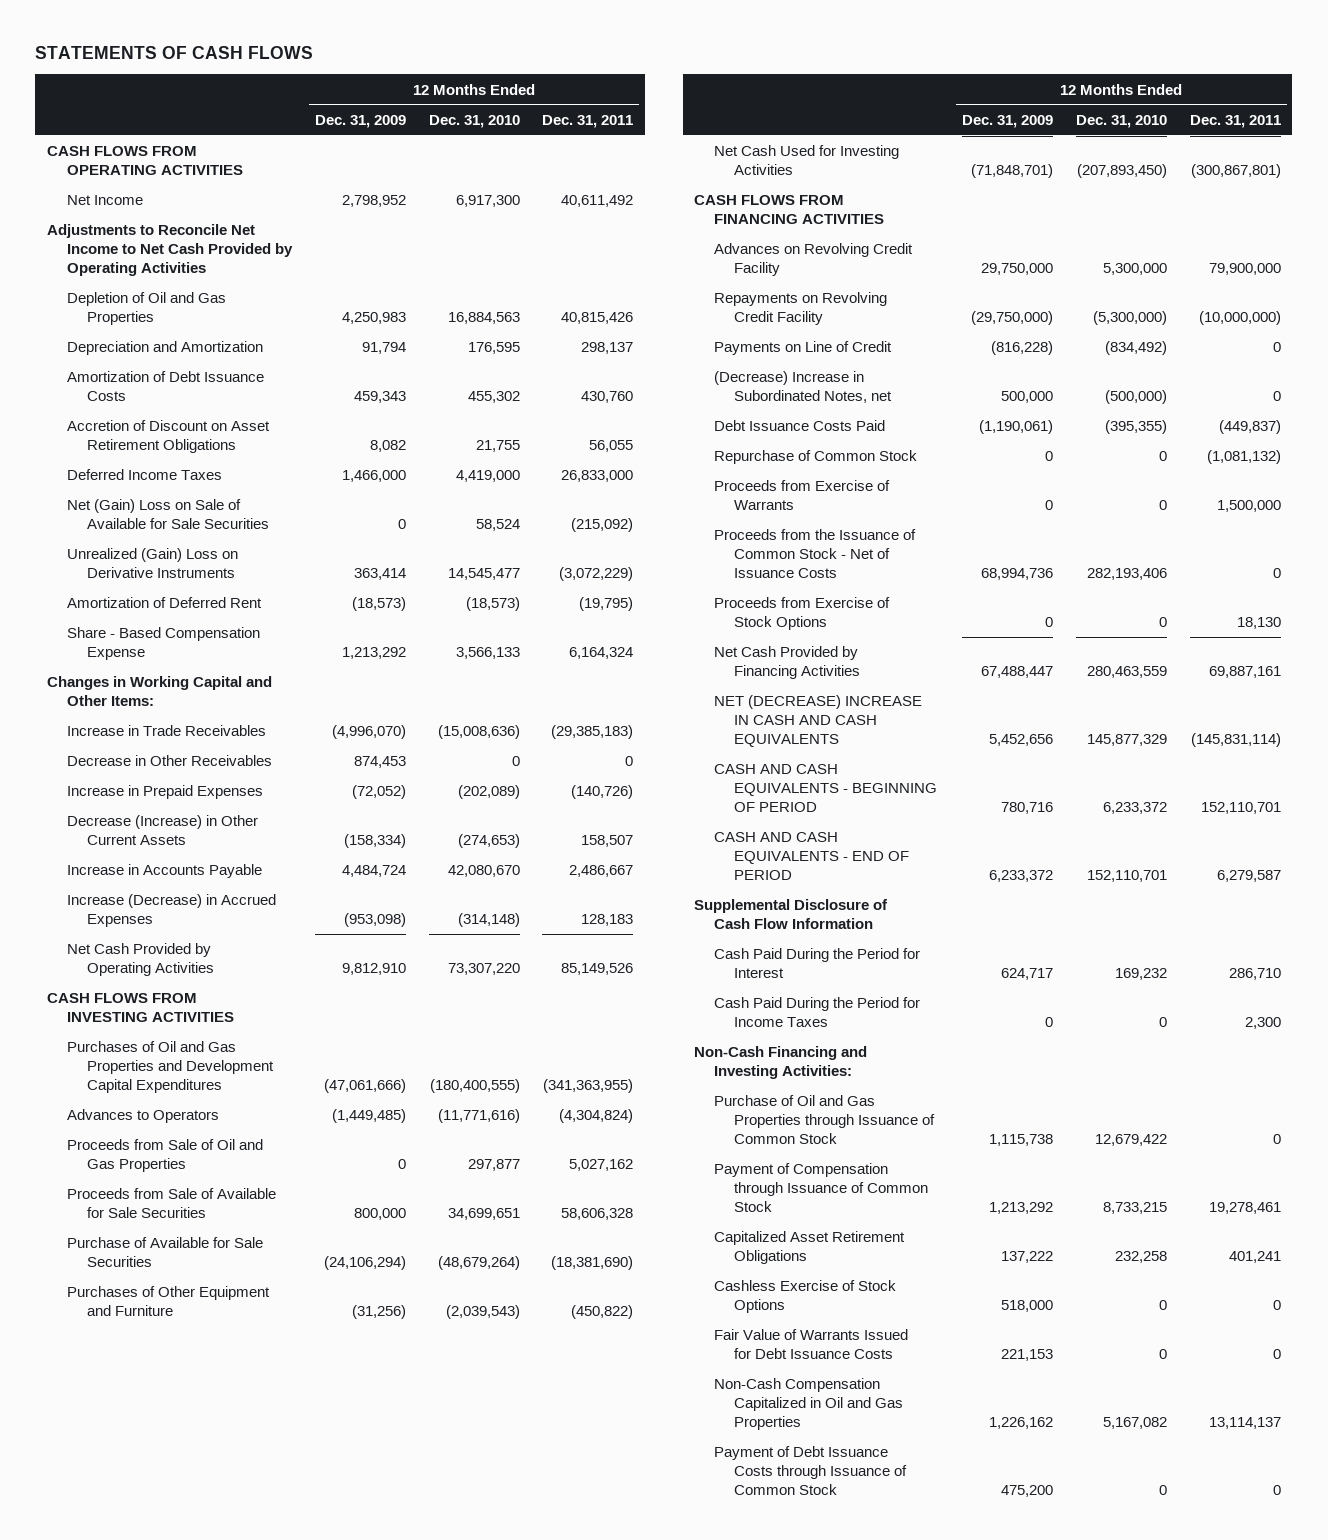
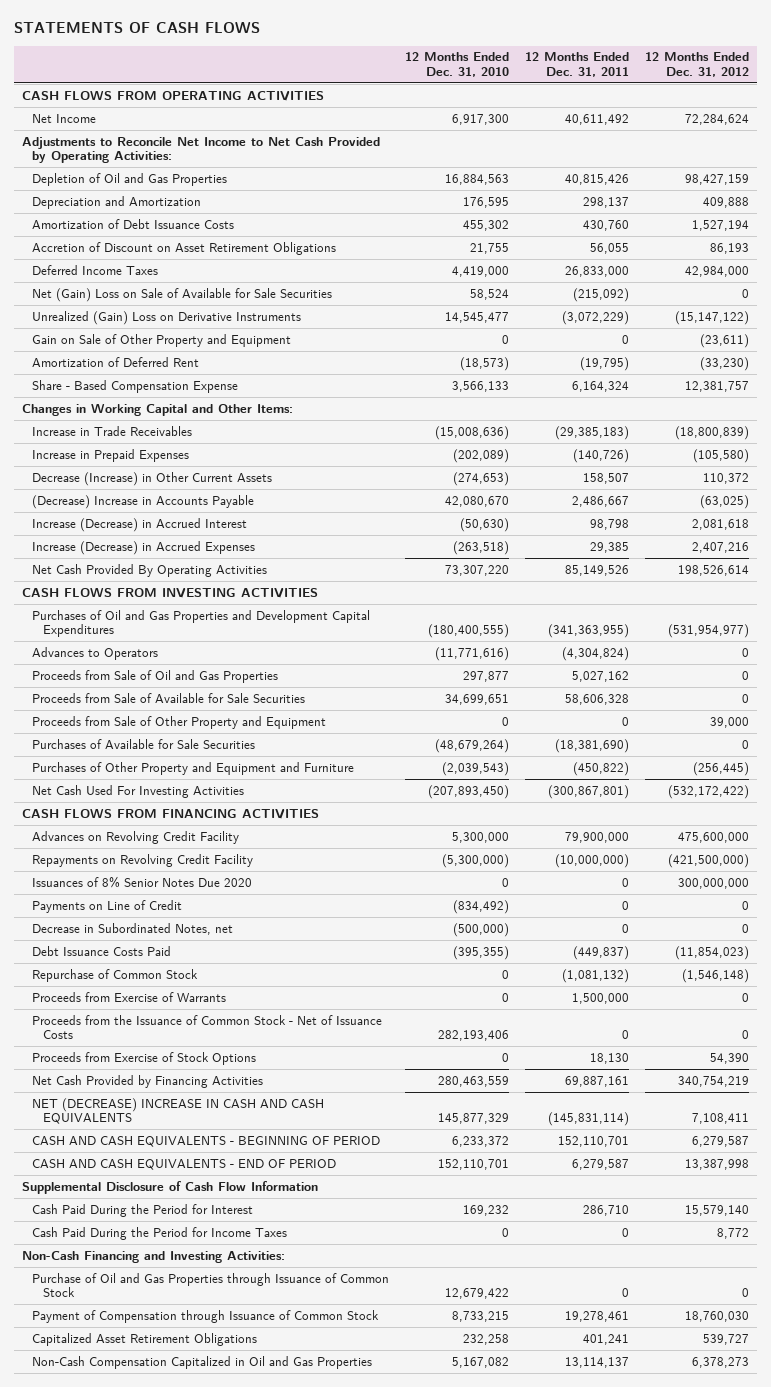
[314,114,406,128] Dec. 31, 2009 -> none
none -> [645,52,750,77] 12 Months Ended Dec. 31, 2012
[46,224,293,276] Adjustments to Reconcile Net Income to Net Cash Provided by Operating Activities -> [21,136,380,164] Adjustments to Reconcile Net Income to Net Cash Provided by Operating Activities:
none -> [32,333,292,347] Gain on Sale of Other Property and Equipment
[66,755,272,767] Decrease in Other Receivables -> none
[66,864,262,879] Increase in Accounts Payable -> [32,494,255,509] (Decrease) Increase in Accounts Payable
none -> [32,517,248,532] Increase (Decrease) in Accrued Interest
[457,913,520,928] (314,148) -> [453,540,510,555] (263,518)
[581,914,634,927] 128,183 -> [590,541,630,553] 29,385
[66,943,214,977] Net Cash Provided by Operating Activities -> [32,563,268,577] Net Cash Provided By Operating Activities
none -> [32,715,327,729] Proceeds from Sale of Other Property and Equipment
[66,1237,263,1268] Purchase of Available for Sale Securities -> [32,738,256,749] Purchases of Available for Sale Securities
[66,1286,270,1317] Purchases of Other Equipment and Furniture -> [32,761,355,775] Purchases of Other Property and Equipment and Furniture
[714,145,900,176] Net Cash Used for Investing Activities -> [32,784,245,798] Net Cash Used For Investing Activities
none -> [32,875,253,888] Issuances of 8% Senior Notes Due 2020
[714,371,893,404] (Decrease) Increase in Subordinated Notes, net -> [32,922,234,935] Decrease in Subordinated Notes, net
[1244,1017,1281,1030] 2,300 -> [622,1227,630,1237] 0
[714,1280,897,1314] Cashless Exercise of Stock Options -> none
[714,1329,909,1360] Fair Value of Warrants Issued for Debt Issuance Costs -> none
[714,1446,908,1495] Payment of Debt Issuance Costs through Issuance of Common Stock -> none

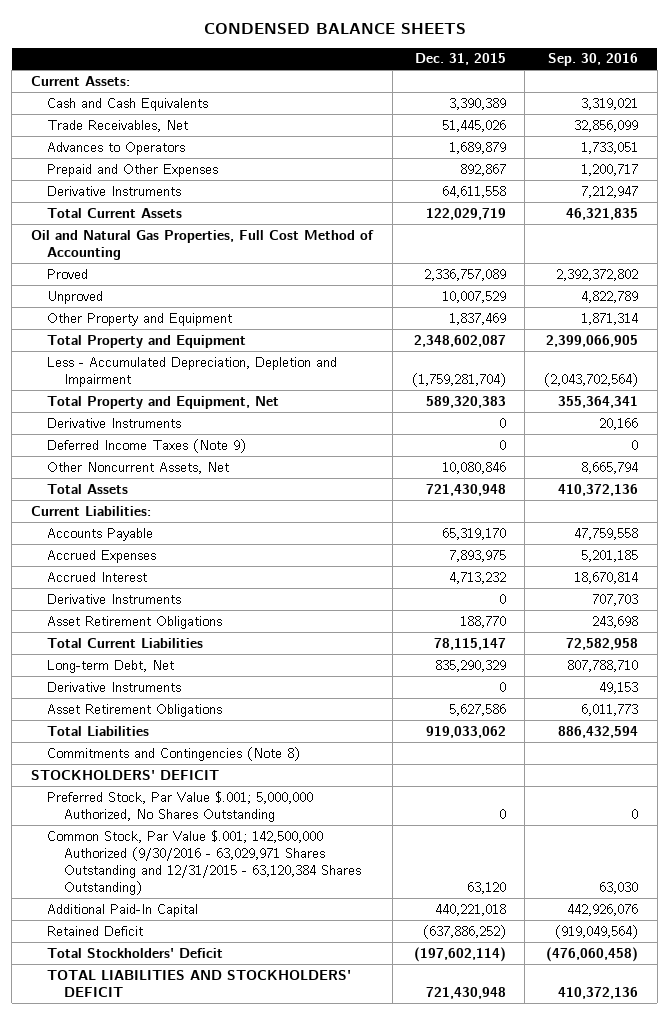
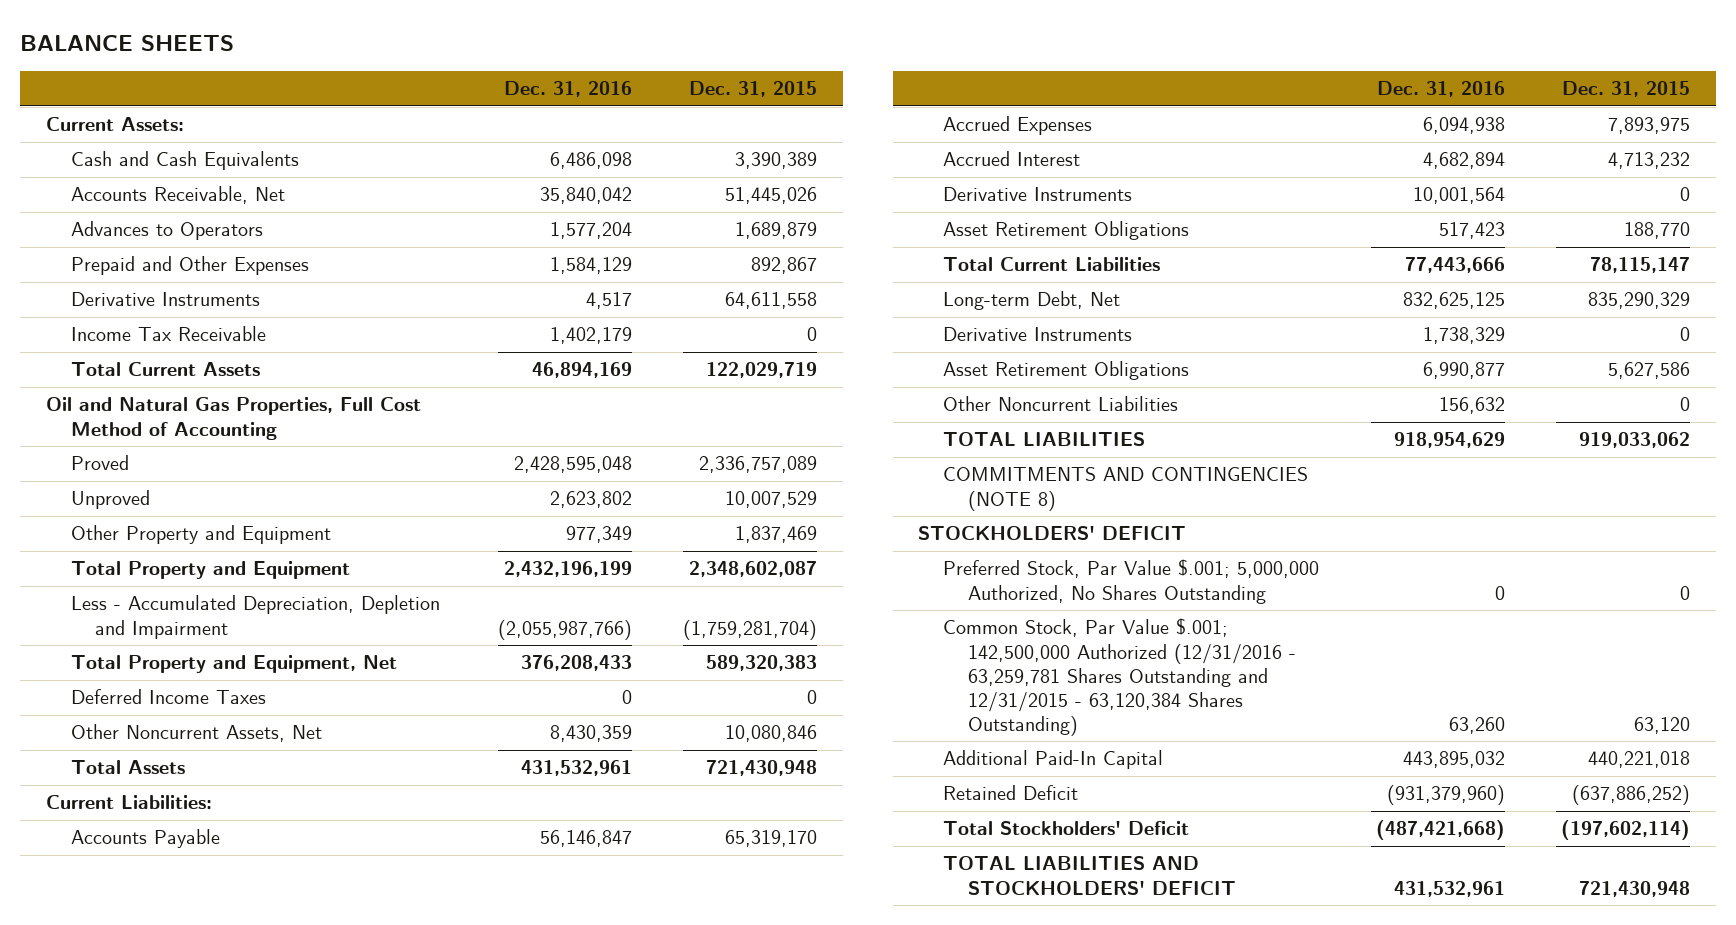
[203,22,466,34] CONDENSED BALANCE SHEETS -> [20,35,235,52] BALANCE SHEETS
[548,53,639,67] Sep. 30, 2016 -> none
none -> [504,81,633,98] Dec. 31, 2016
[47,119,189,132] Trade Receivables, Net -> [70,186,285,205] Accounts Receivable, Net
none -> [70,326,266,342] Income Tax Receivable
[47,417,182,428] Derivative Instruments -> none
[47,438,247,453] Deferred Income Taxes (Note 9) -> [70,689,266,705] Deferred Income Taxes
none -> [943,396,1179,412] Other Noncurrent Liabilities
[47,725,150,736] Total Liabilities -> [943,432,1146,447] TOTAL LIABILITIES
[47,746,301,761] Commitments and Contingencies (Note 8) -> [943,467,1309,511] COMMITMENTS AND CONTINGENCIES (NOTE 8)
[47,829,361,895] Common Stock, Par Value $.001; 142,500,000 Authorized (9/30/2016 - 63,029,971 Shares Outstanding and 12/31/2015 - 63,120,384 Shares Outstanding) -> [943,618,1296,736] Common Stock, Par Value $.001; 142,500,000 Authorized (12/31/2016 - 63,259,781 Shares Outstanding and 12/31/2015 - 63,120,384 Shares Outstanding)

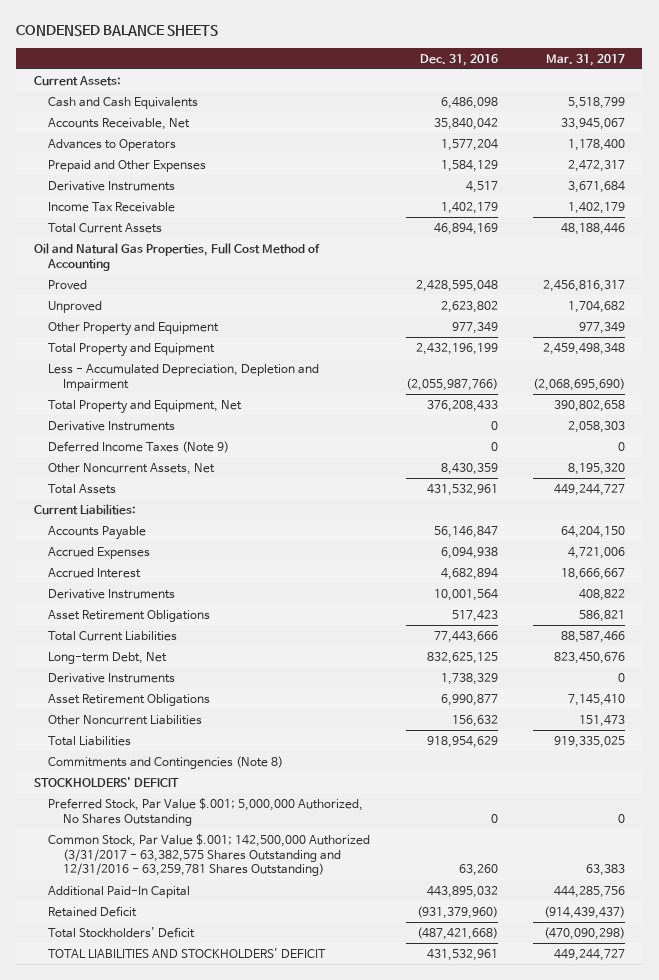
[20,35,235,52] BALANCE SHEETS -> [16,25,219,37] CONDENSED BALANCE SHEETS
[689,81,818,98] Dec. 31, 2015 -> none
none -> [545,53,625,66] Mar. 31, 2017
none -> [48,420,176,431] Derivative Instruments
[70,689,266,705] Deferred Income Taxes -> [48,440,230,453] Deferred Income Taxes (Note 9)
[943,432,1146,447] TOTAL LIABILITIES -> [48,735,132,746] Total Liabilities
[943,467,1309,511] COMMITMENTS AND CONTINGENCIES (NOTE 8) -> [48,755,284,769] Commitments and Contingencies (Note 8)
[943,618,1296,736] Common Stock, Par Value $.001; 142,500,000 Authorized (12/31/2016 - 63,259,781 Shares Outstanding and 12/31/2015 - 63,120,384 Shares Outstanding) -> [48,833,371,877] Common Stock, Par Value $.001; 142,500,000 Authorized (3/31/2017 - 63,382,575 Shares Outstanding and 12/31/2016 - 63,259,781 Shares Outstanding)

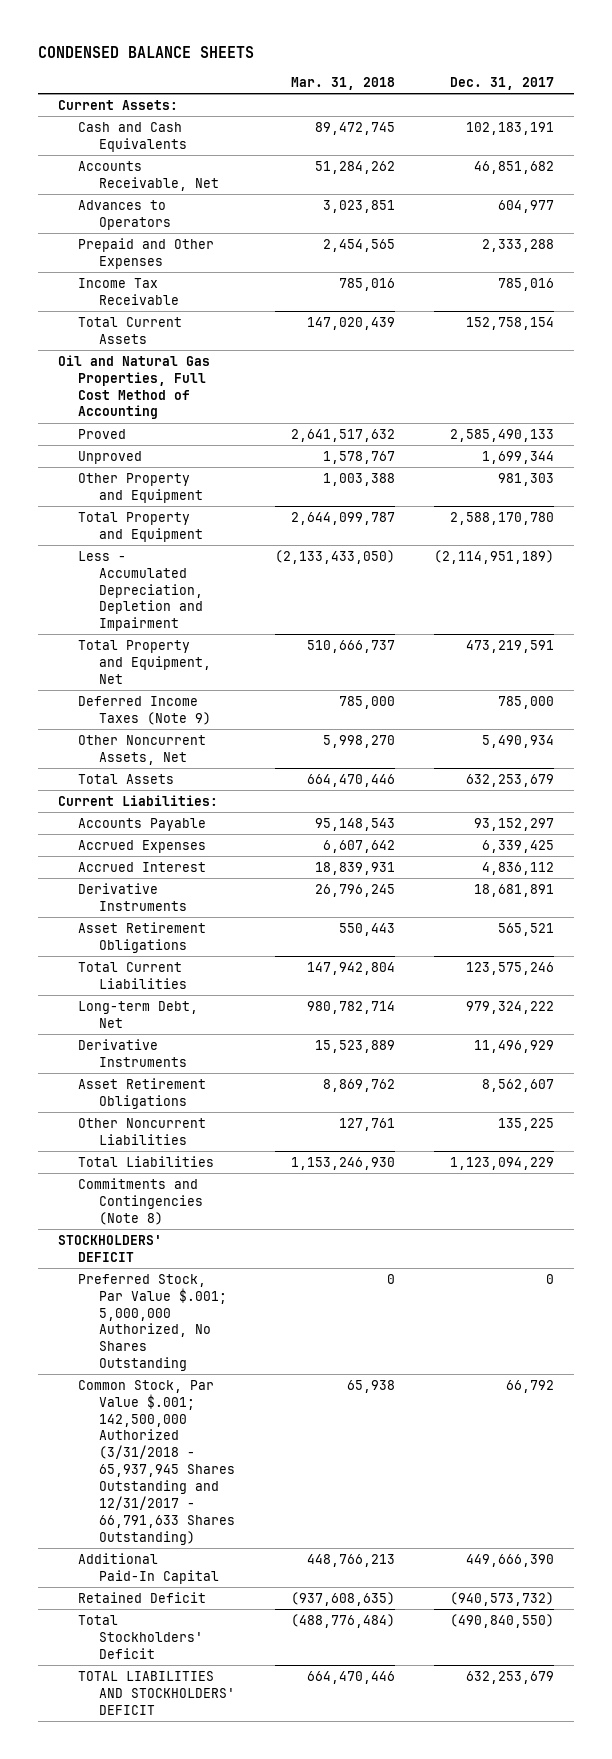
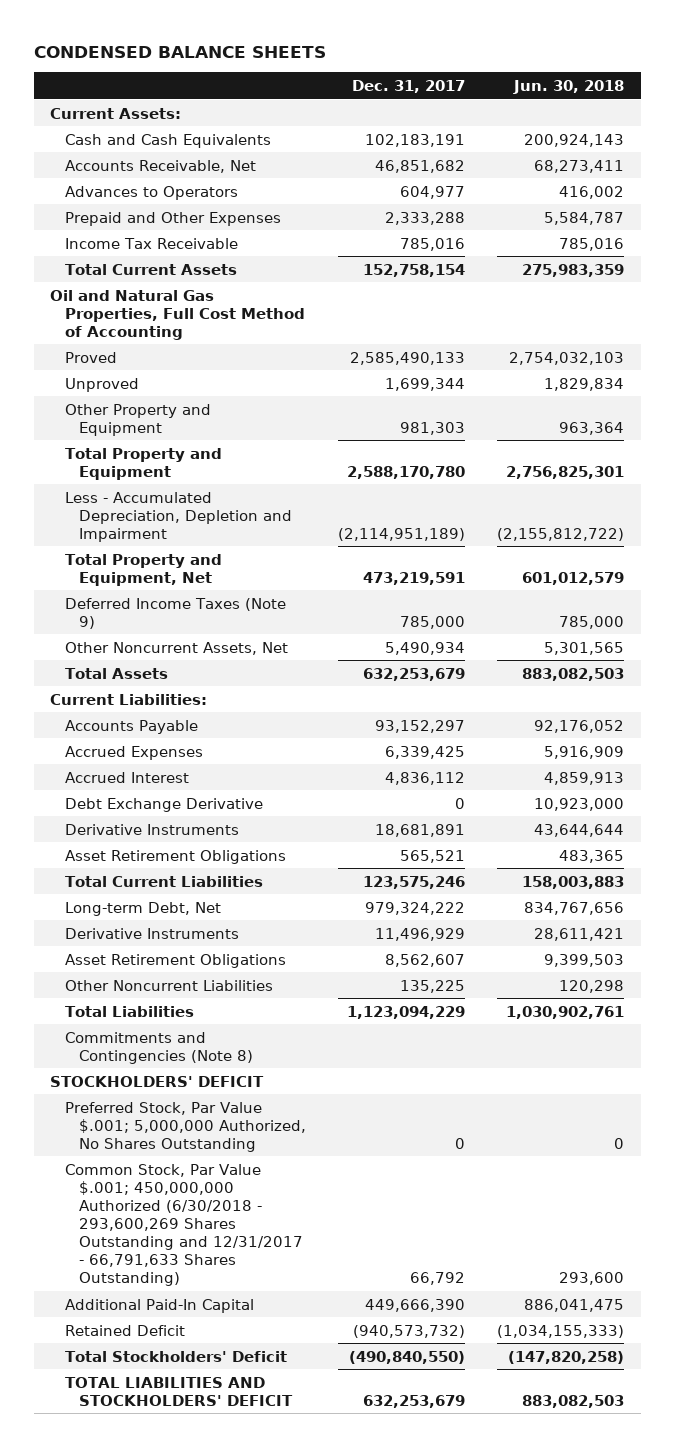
[290,77,395,91] Mar. 31, 2018 -> none
none -> [513,80,625,95] Jun. 30, 2018
none -> [64,797,263,812] Debt Exchange Derivative
[78,1379,236,1545] Common Stock, Par Value $.001; 142,500,000 Authorized (3/31/2018 - 65,937,945 Shares Outstanding and 12/31/2017 - 66,791,633 Shares Outstanding) -> [64,1163,304,1287] Common Stock, Par Value $.001; 450,000,000 Authorized (6/30/2018 - 293,600,269 Shares Outstanding and 12/31/2017 - 66,791,633 Shares Outstanding)

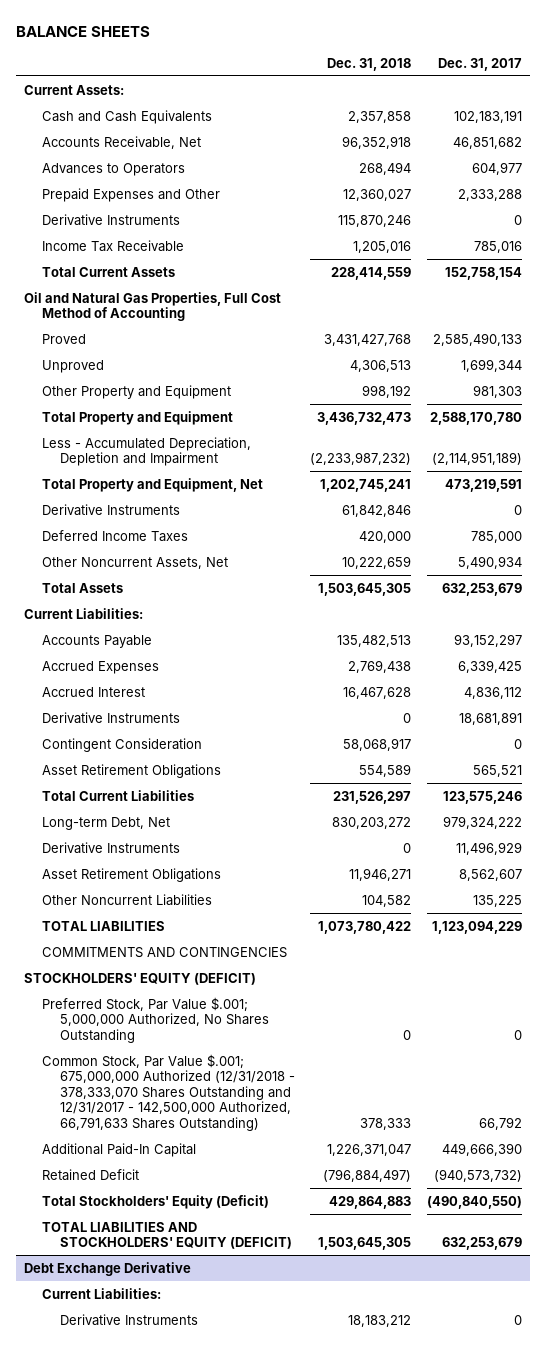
[34,45,327,58] CONDENSED BALANCE SHEETS -> [16,25,151,37] BALANCE SHEETS
[513,80,625,95] Jun. 30, 2018 -> none
none -> [327,57,412,71] Dec. 31, 2018
[64,211,281,226] Prepaid and Other Expenses -> [41,187,220,202] Prepaid Expenses and Other
none -> [41,213,180,226] Derivative Instruments
none -> [41,503,180,516] Derivative Instruments
[64,597,286,629] Deferred Income Taxes (Note 9) -> [41,529,188,542] Deferred Income Taxes
[64,797,263,812] Debt Exchange Derivative -> none
none -> [41,737,202,752] Contingent Consideration
[64,1005,194,1017] Total Liabilities -> [41,920,165,931] TOTAL LIABILITIES
[64,1031,254,1064] Commitments and Contingencies (Note 8) -> [41,946,287,958] COMMITMENTS AND CONTINGENCIES
[50,1075,265,1087] STOCKHOLDERS' DEFICIT -> [23,972,256,985] STOCKHOLDERS' EQUITY (DEFICIT)
[64,1163,304,1287] Common Stock, Par Value $.001; 450,000,000 Authorized (6/30/2018 - 293,600,269 Shares Outstanding and 12/31/2017 - 66,791,633 Shares Outstanding) -> [41,1053,295,1131] Common Stock, Par Value $.001; 675,000,000 Authorized (12/31/2018 - 378,333,070 Shares Outstanding and 12/31/2017 - 142,500,000 Authorized, 66,791,633 Shares Outstanding)
[64,1350,287,1362] Total Stockholders' Deficit -> [41,1194,269,1209] Total Stockholders' Equity (Deficit)
[64,1376,294,1406] TOTAL LIABILITIES AND STOCKHOLDERS' DEFICIT -> [41,1221,292,1250] TOTAL LIABILITIES AND STOCKHOLDERS' EQUITY (DEFICIT)
none -> [23,1261,191,1276] Debt Exchange Derivative
none -> [41,1287,161,1299] Current Liabilities:
none -> [59,1313,198,1326] Derivative Instruments

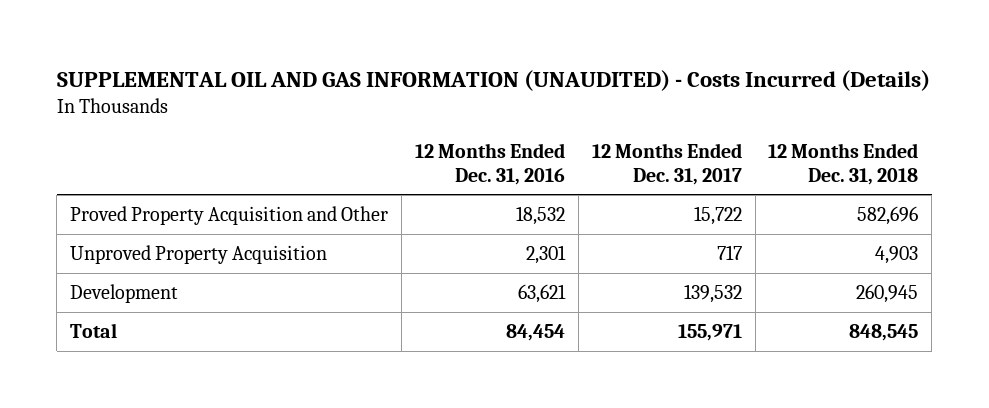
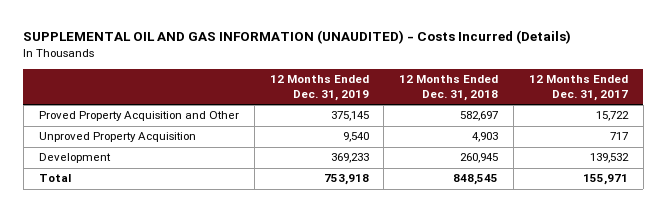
[414,143,565,185] 12 Months Ended Dec. 31, 2016 -> none
none -> [269,75,369,102] 12 Months Ended Dec. 31, 2019
[857,205,919,225] 582,696 -> [460,111,499,122] 582,697

